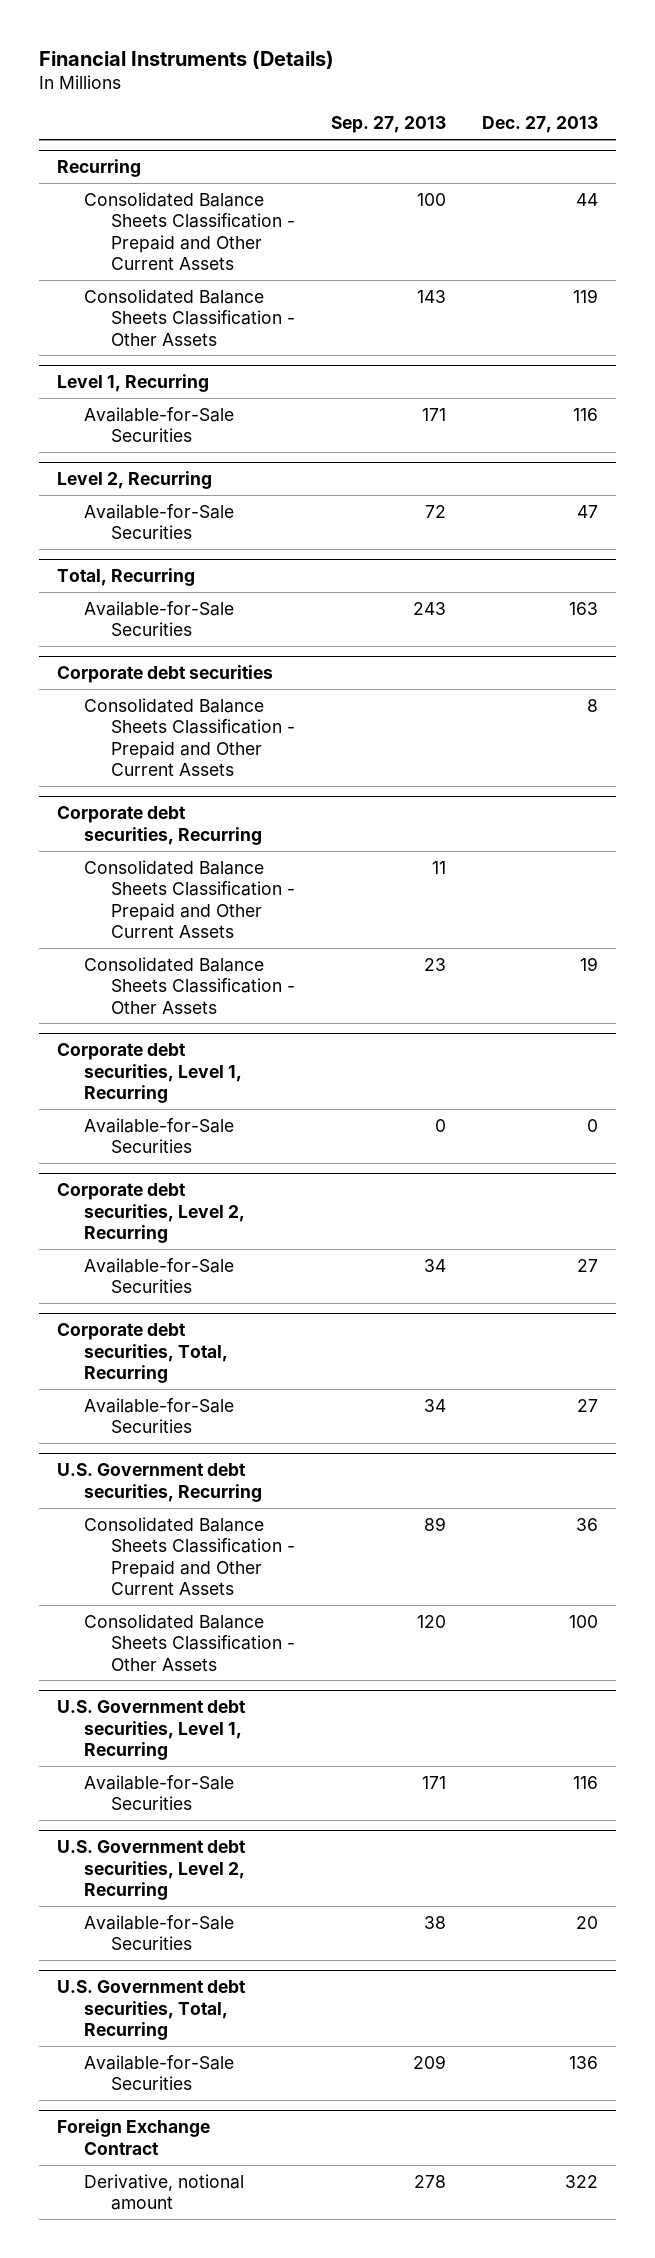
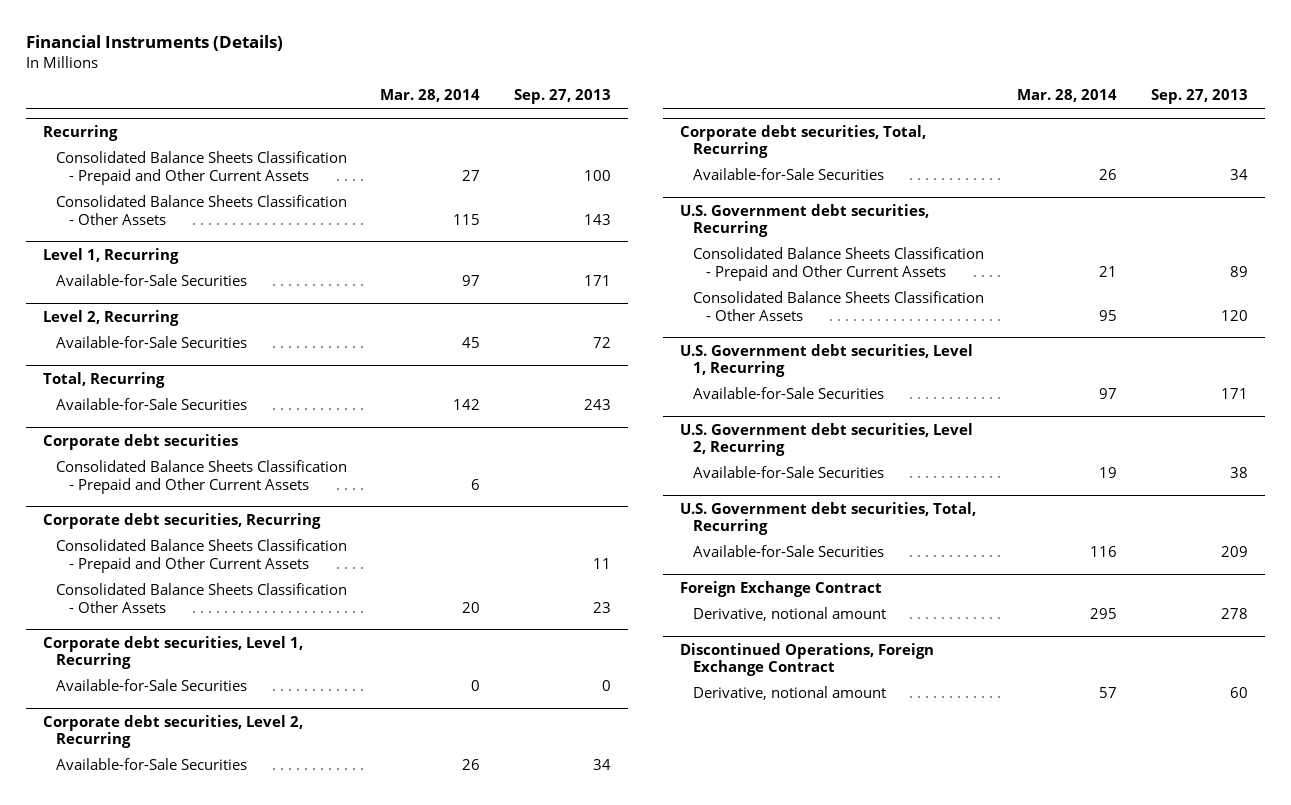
[481,116,598,134] Dec. 27, 2013 -> none
none -> [380,89,481,103] Mar. 28, 2014
none -> [679,642,934,677] Discontinued Operations, Foreign Exchange Contract
none -> [693,686,887,701] Derivative, notional amount

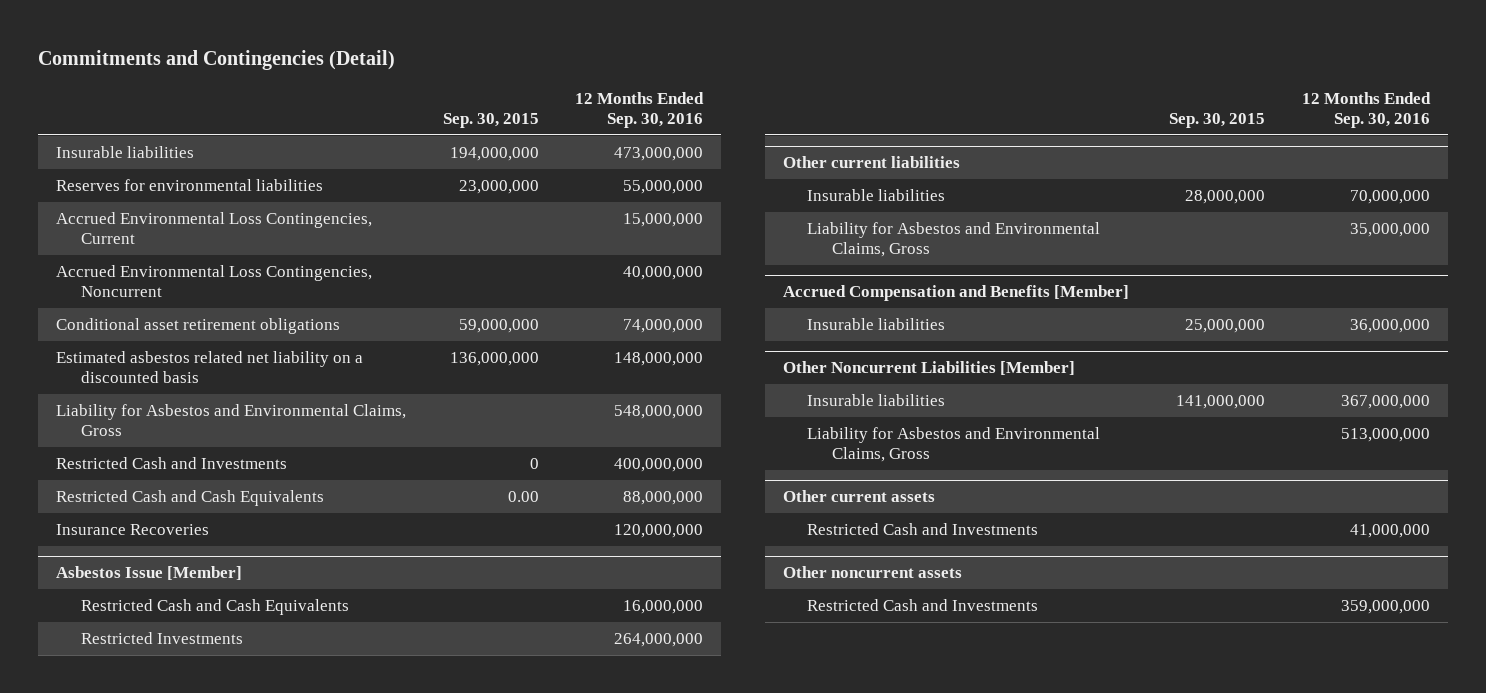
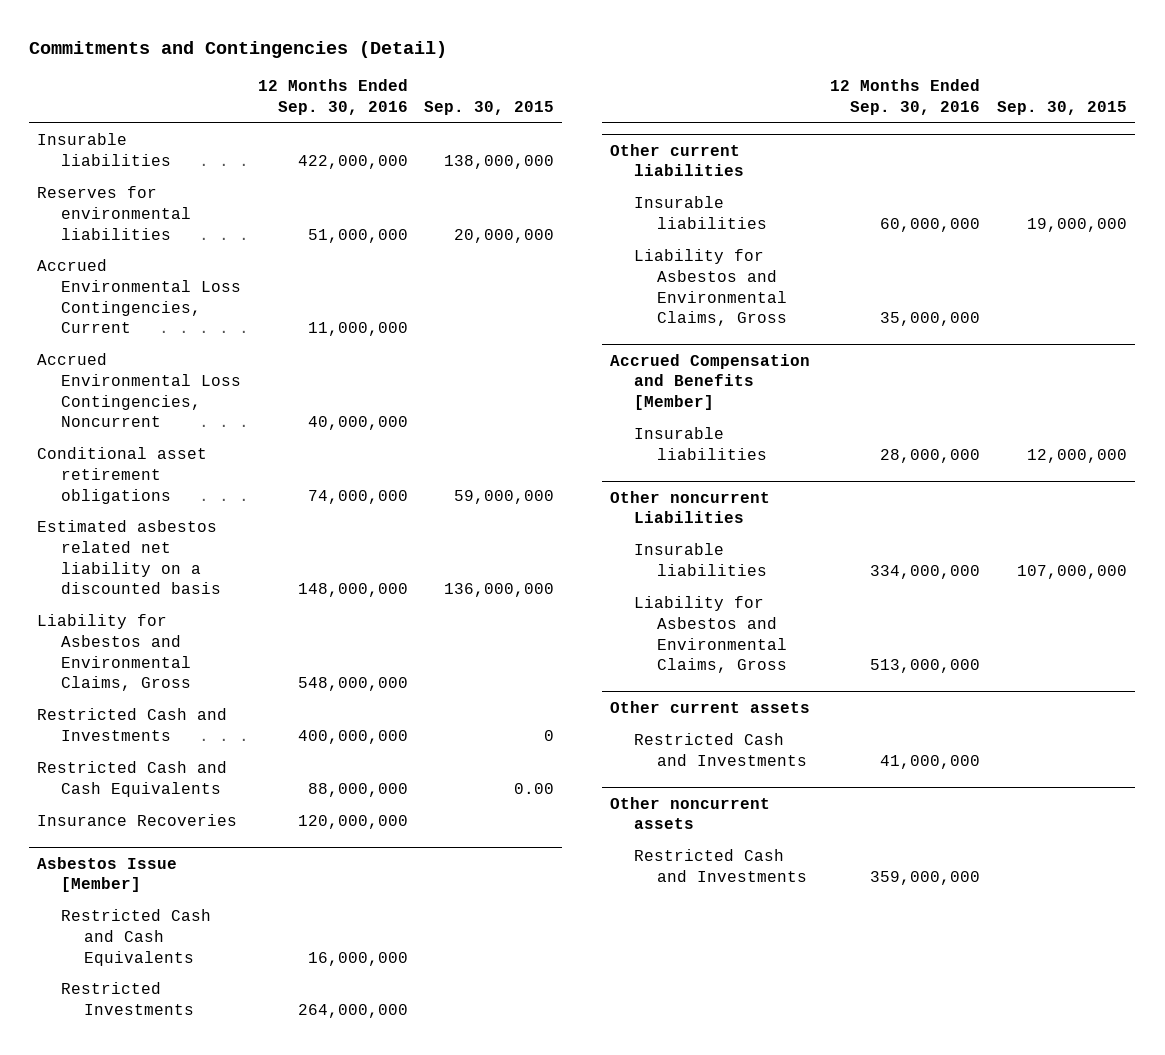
[449,147,539,162] 194,000,000 -> [444,154,555,169] 138,000,000
[614,147,704,162] 473,000,000 -> [297,154,408,169] 422,000,000
[458,180,539,195] 23,000,000 -> [454,228,555,243] 20,000,000
[623,180,704,195] 55,000,000 -> [307,228,408,243] 51,000,000
[623,213,704,228] 15,000,000 -> [307,322,408,337] 11,000,000
[1185,190,1266,205] 28,000,000 -> [1027,217,1128,232] 19,000,000
[1349,190,1430,205] 70,000,000 -> [880,217,981,232] 60,000,000
[1185,319,1266,334] 25,000,000 -> [1027,448,1128,463] 12,000,000
[1349,319,1430,334] 36,000,000 -> [880,448,981,463] 28,000,000
[782,361,1075,376] Other Noncurrent Liabilities [Member] -> [610,490,771,524] Other noncurrent Liabilities
[1176,395,1266,410] 141,000,000 -> [1017,564,1128,579] 107,000,000
[1340,395,1430,410] 367,000,000 -> [870,564,981,579] 334,000,000

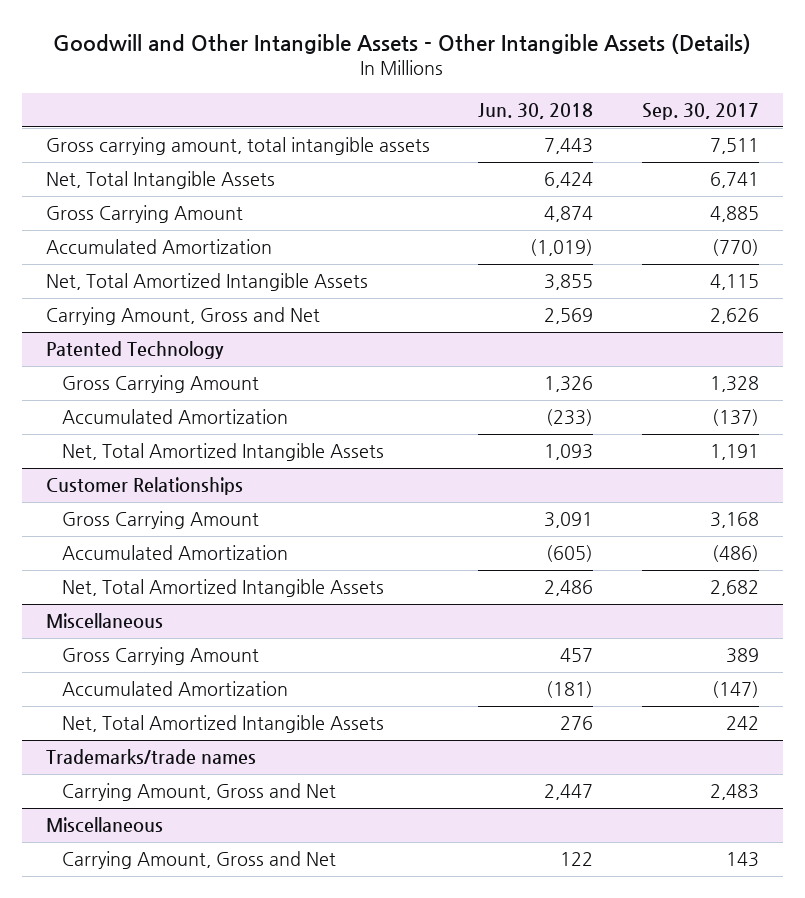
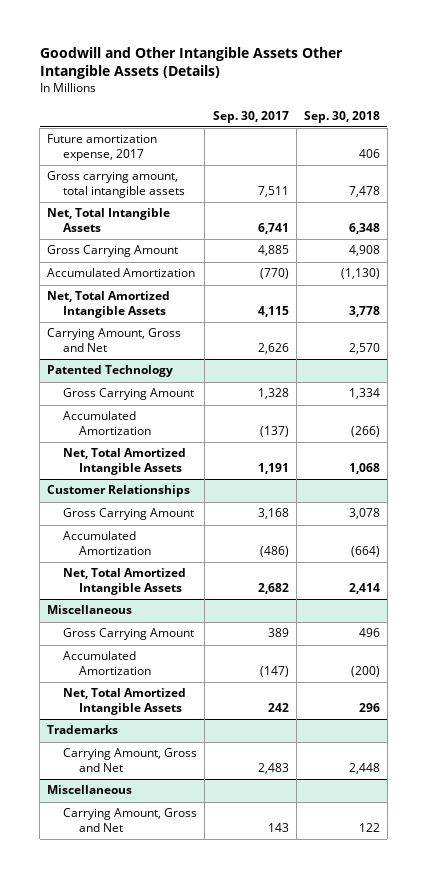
[53,33,752,54] Goodwill and Other Intangible Assets - Other Intangible Assets (Details) -> [39,47,343,80] Goodwill and Other Intangible Assets Other Intangible Assets (Details)
[478,103,594,120] Jun. 30, 2018 -> none
none -> [303,110,380,123] Sep. 30, 2018
none -> [47,134,158,162] Future amortization expense, 2017
[45,749,256,765] Trademarks/trade names -> [47,725,119,735] Trademarks

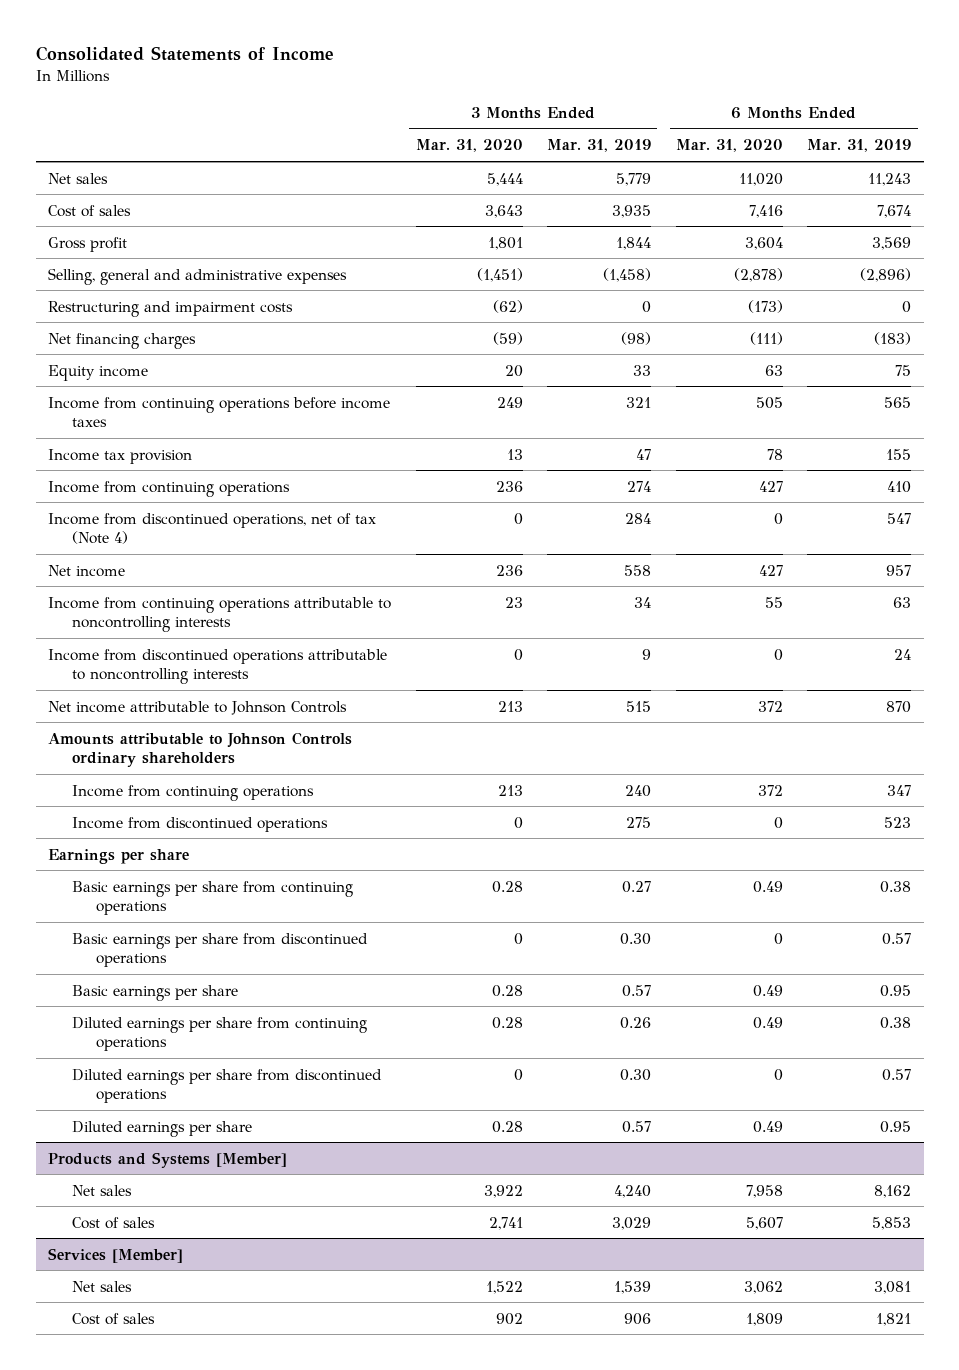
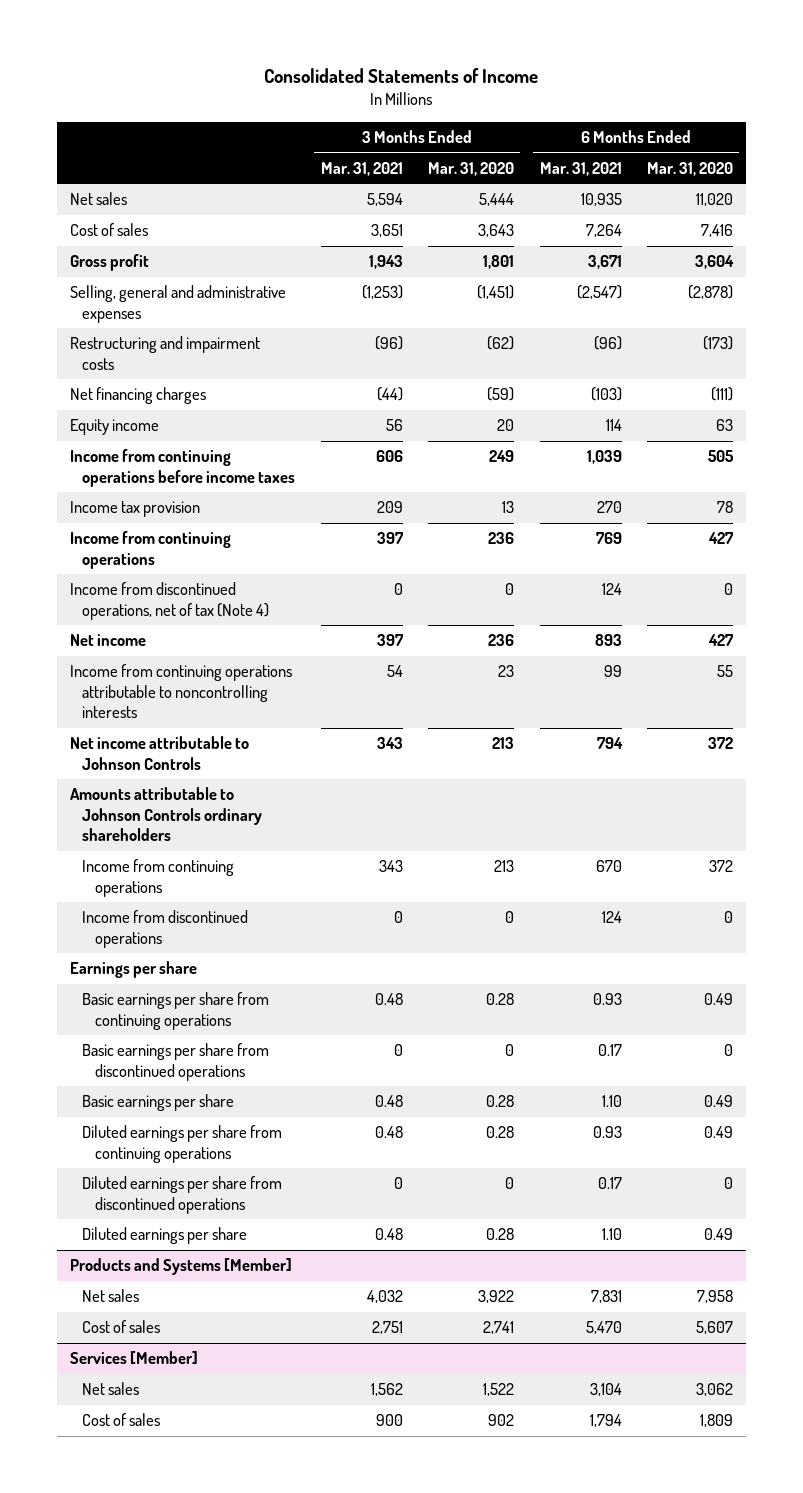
[547,139,652,153] Mar. 31, 2019 -> none
[807,139,912,153] Mar. 31, 2019 -> none
none -> [320,161,403,176] Mar. 31, 2021
none -> [539,161,622,176] Mar. 31, 2021
[47,648,387,685] Income from discontinued operations attributable to noncontrolling interests -> none

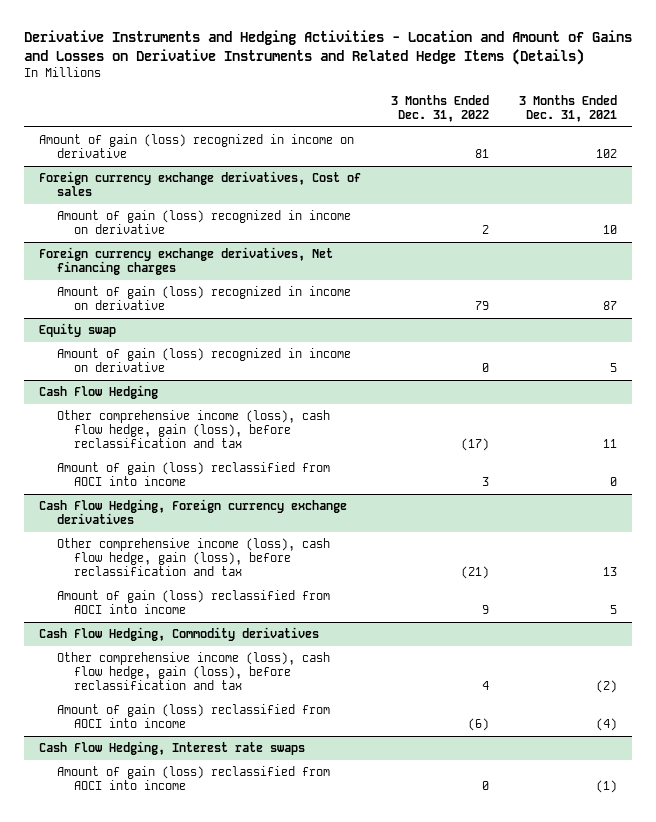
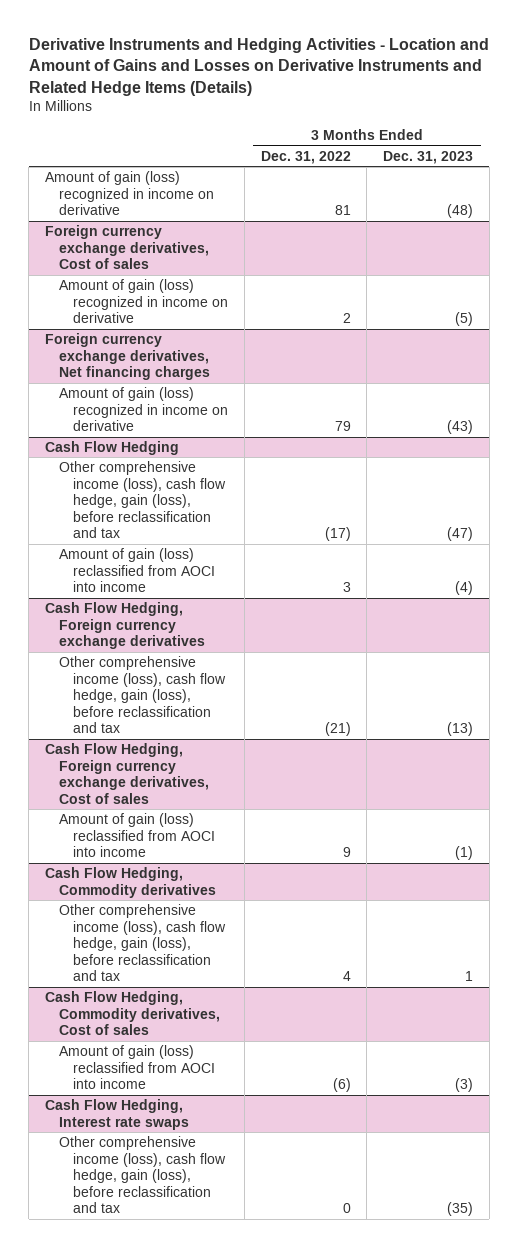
[518,94,617,123] 3 Months Ended Dec. 31, 2021 -> none
none -> [383,150,474,164] Dec. 31, 2023
[38,323,116,338] Equity swap -> none
[56,348,351,373] Amount of gain (loss) recognized in income on derivative -> none
none -> [44,742,209,804] Cash Flow Hedging, Foreign currency exchange derivatives, Cost of sales
none -> [44,990,220,1036] Cash Flow Hedging, Commodity derivatives, Cost of sales
[56,766,330,791] Amount of gain (loss) reclassified from AOCI into income -> none
none -> [58,1135,227,1214] Other comprehensive income (loss), cash flow hedge, gain (loss), before reclassification and tax

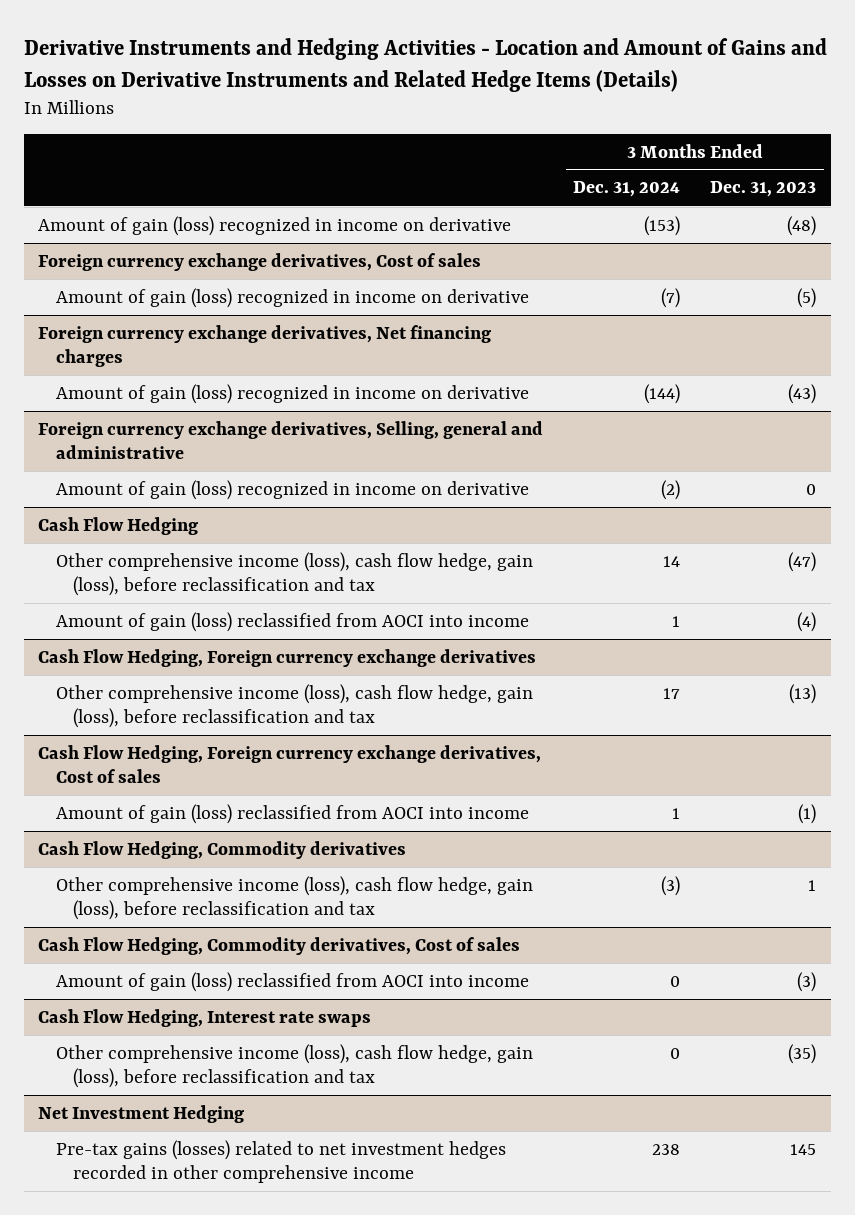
[260,150,351,164] Dec. 31, 2022 -> none
none -> [573,181,681,198] Dec. 31, 2024
none -> [38,420,544,459] Foreign currency exchange derivatives, Selling, general and administrative
none -> [55,479,529,500] Amount of gain (loss) recognized in income on derivative
none -> [38,1104,245,1123] Net Investment Hedging
none -> [55,1139,506,1183] Pre-tax gains (losses) related to net investment hedges recorded in other comprehensive income

